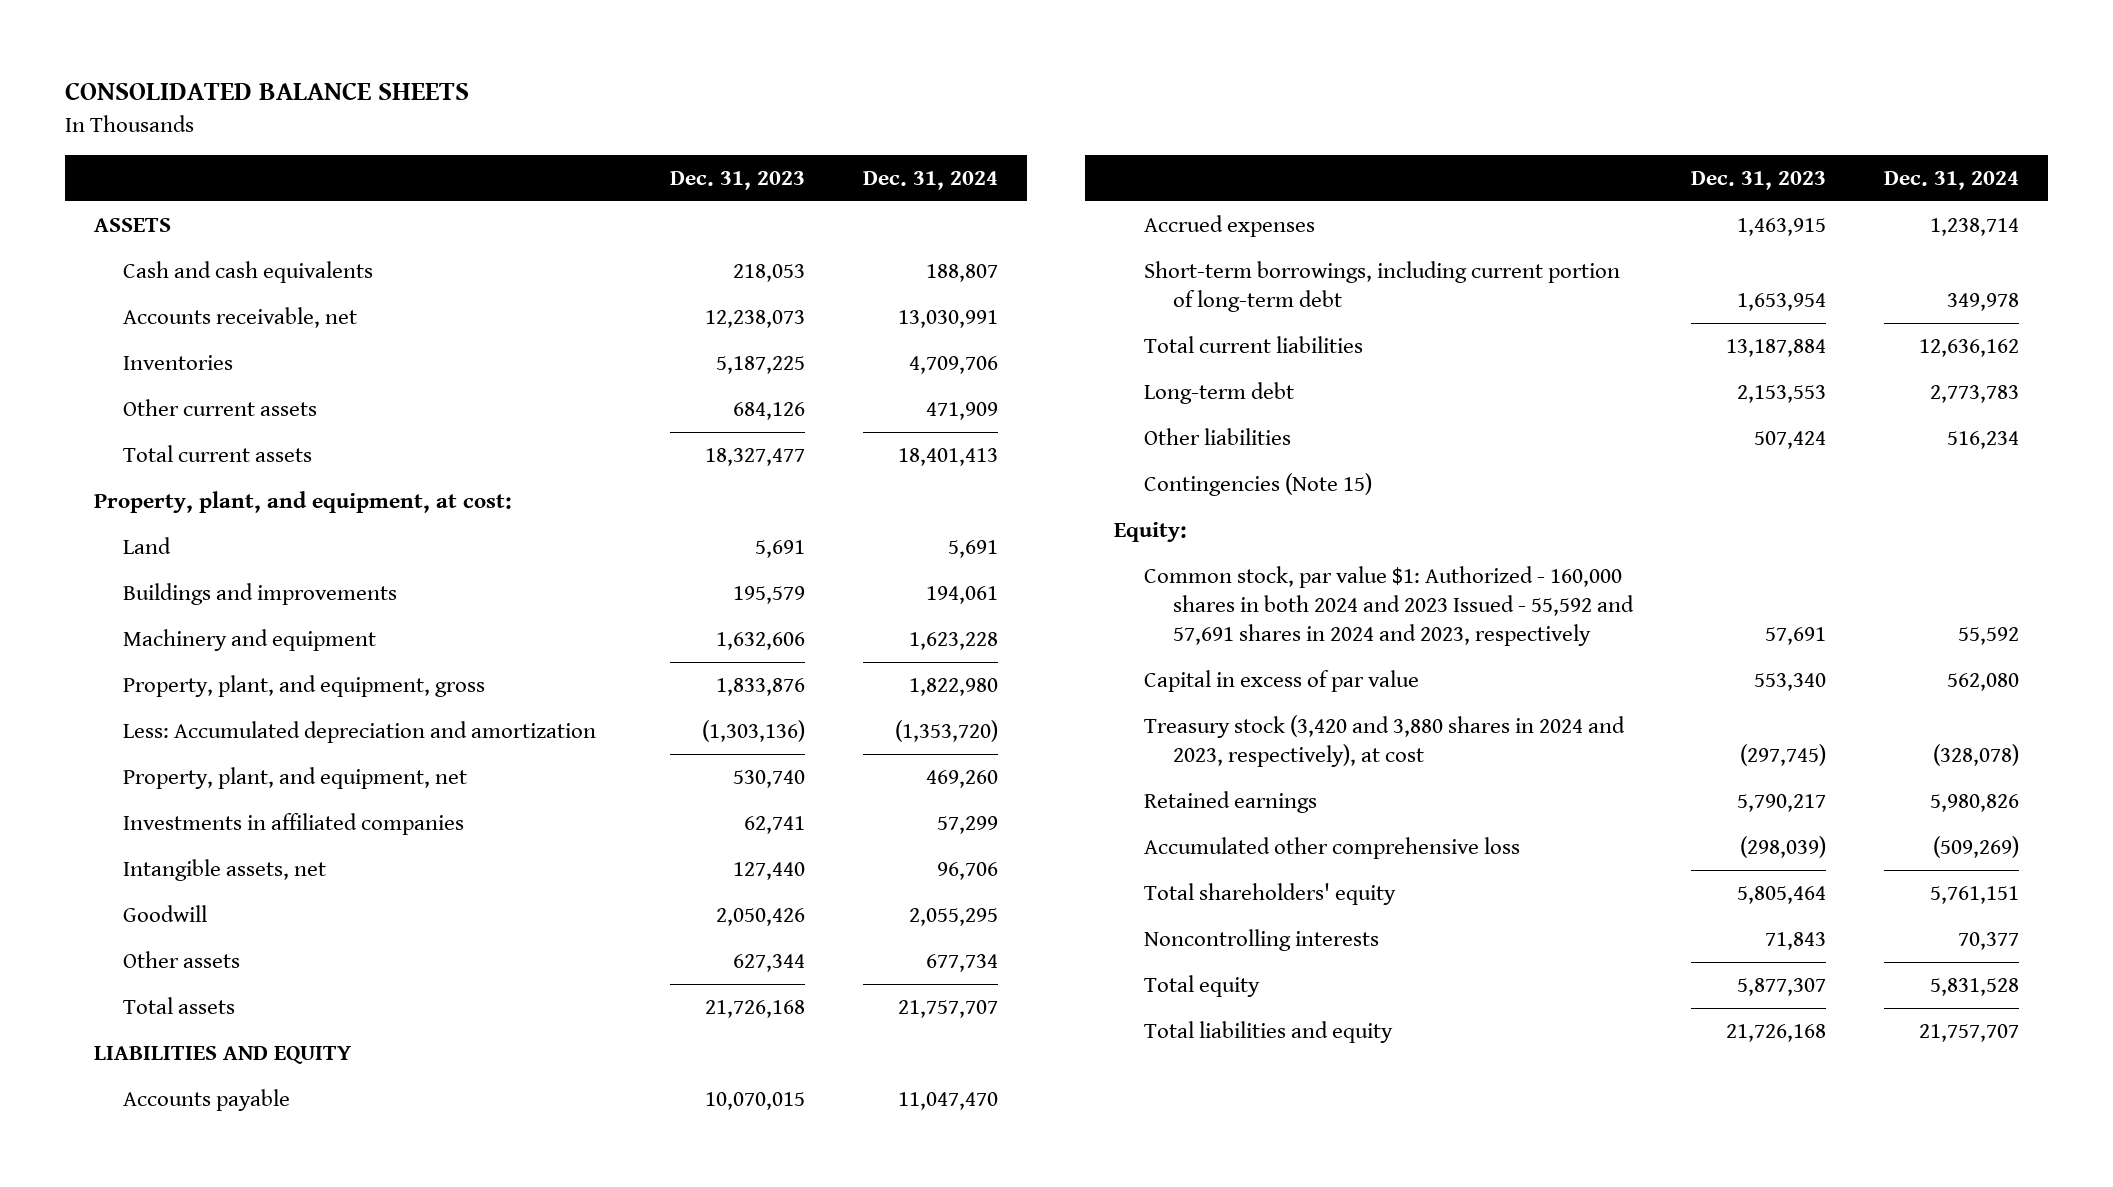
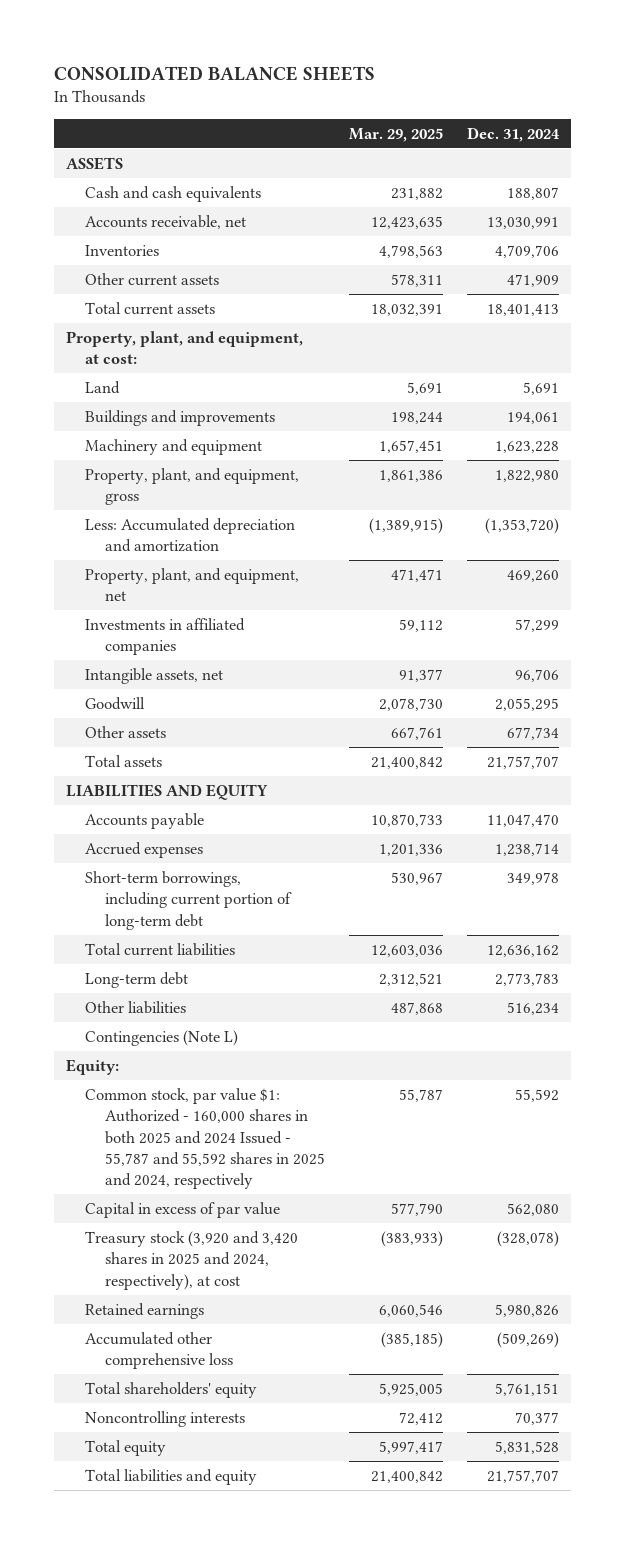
[670,171,806,191] Dec. 31, 2023 -> none
none -> [348,127,443,142] Mar. 29, 2025
[1143,473,1372,497] Contingencies (Note 15) -> [85,1029,239,1046] Contingencies (Note L)
[1143,566,1634,647] Common stock, par value $1: Authorized - 160,000 shares in both 2024 and 2023 Issued - 55,592 and 57,691 shares in 2024 and 2023, respectively -> [85,1087,325,1190] Common stock, par value $1: Authorized - 160,000 shares in both 2025 and 2024 Issued - 55,787 and 55,592 shares in 2025 and 2024, respectively
[1143,715,1625,768] Treasury stock (3,420 and 3,880 shares in 2024 and 2023, respectively), at cost -> [85,1230,299,1290] Treasury stock (3,920 and 3,420 shares in 2025 and 2024, respectively), at cost

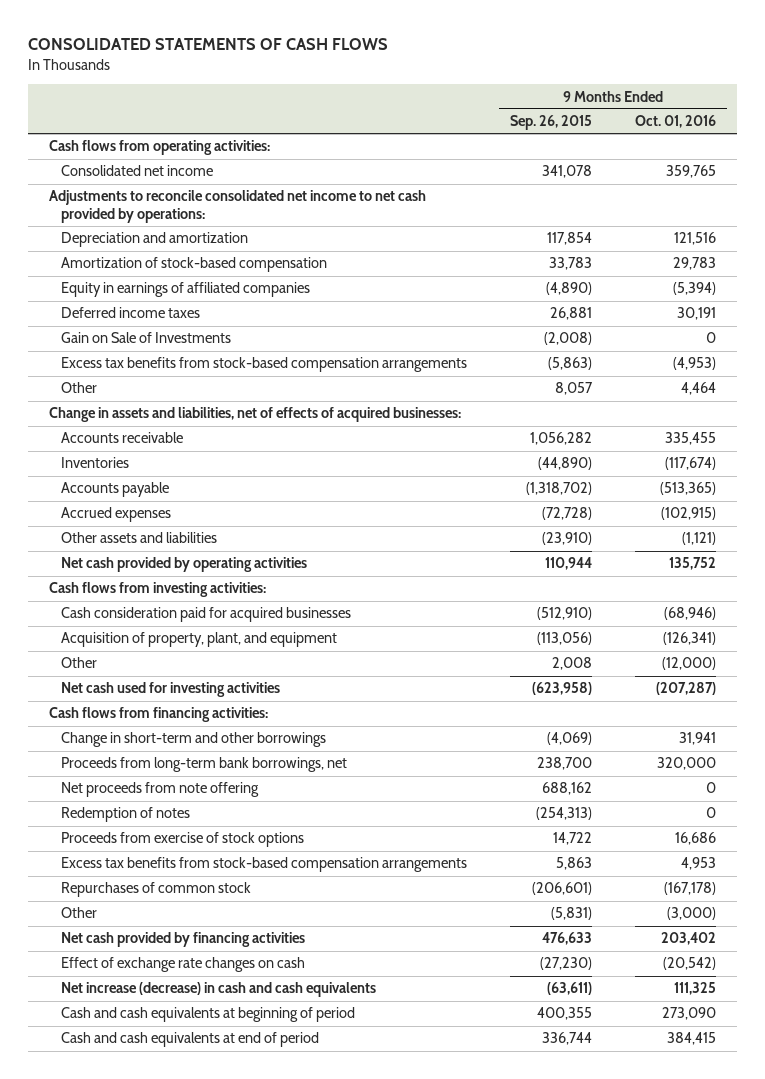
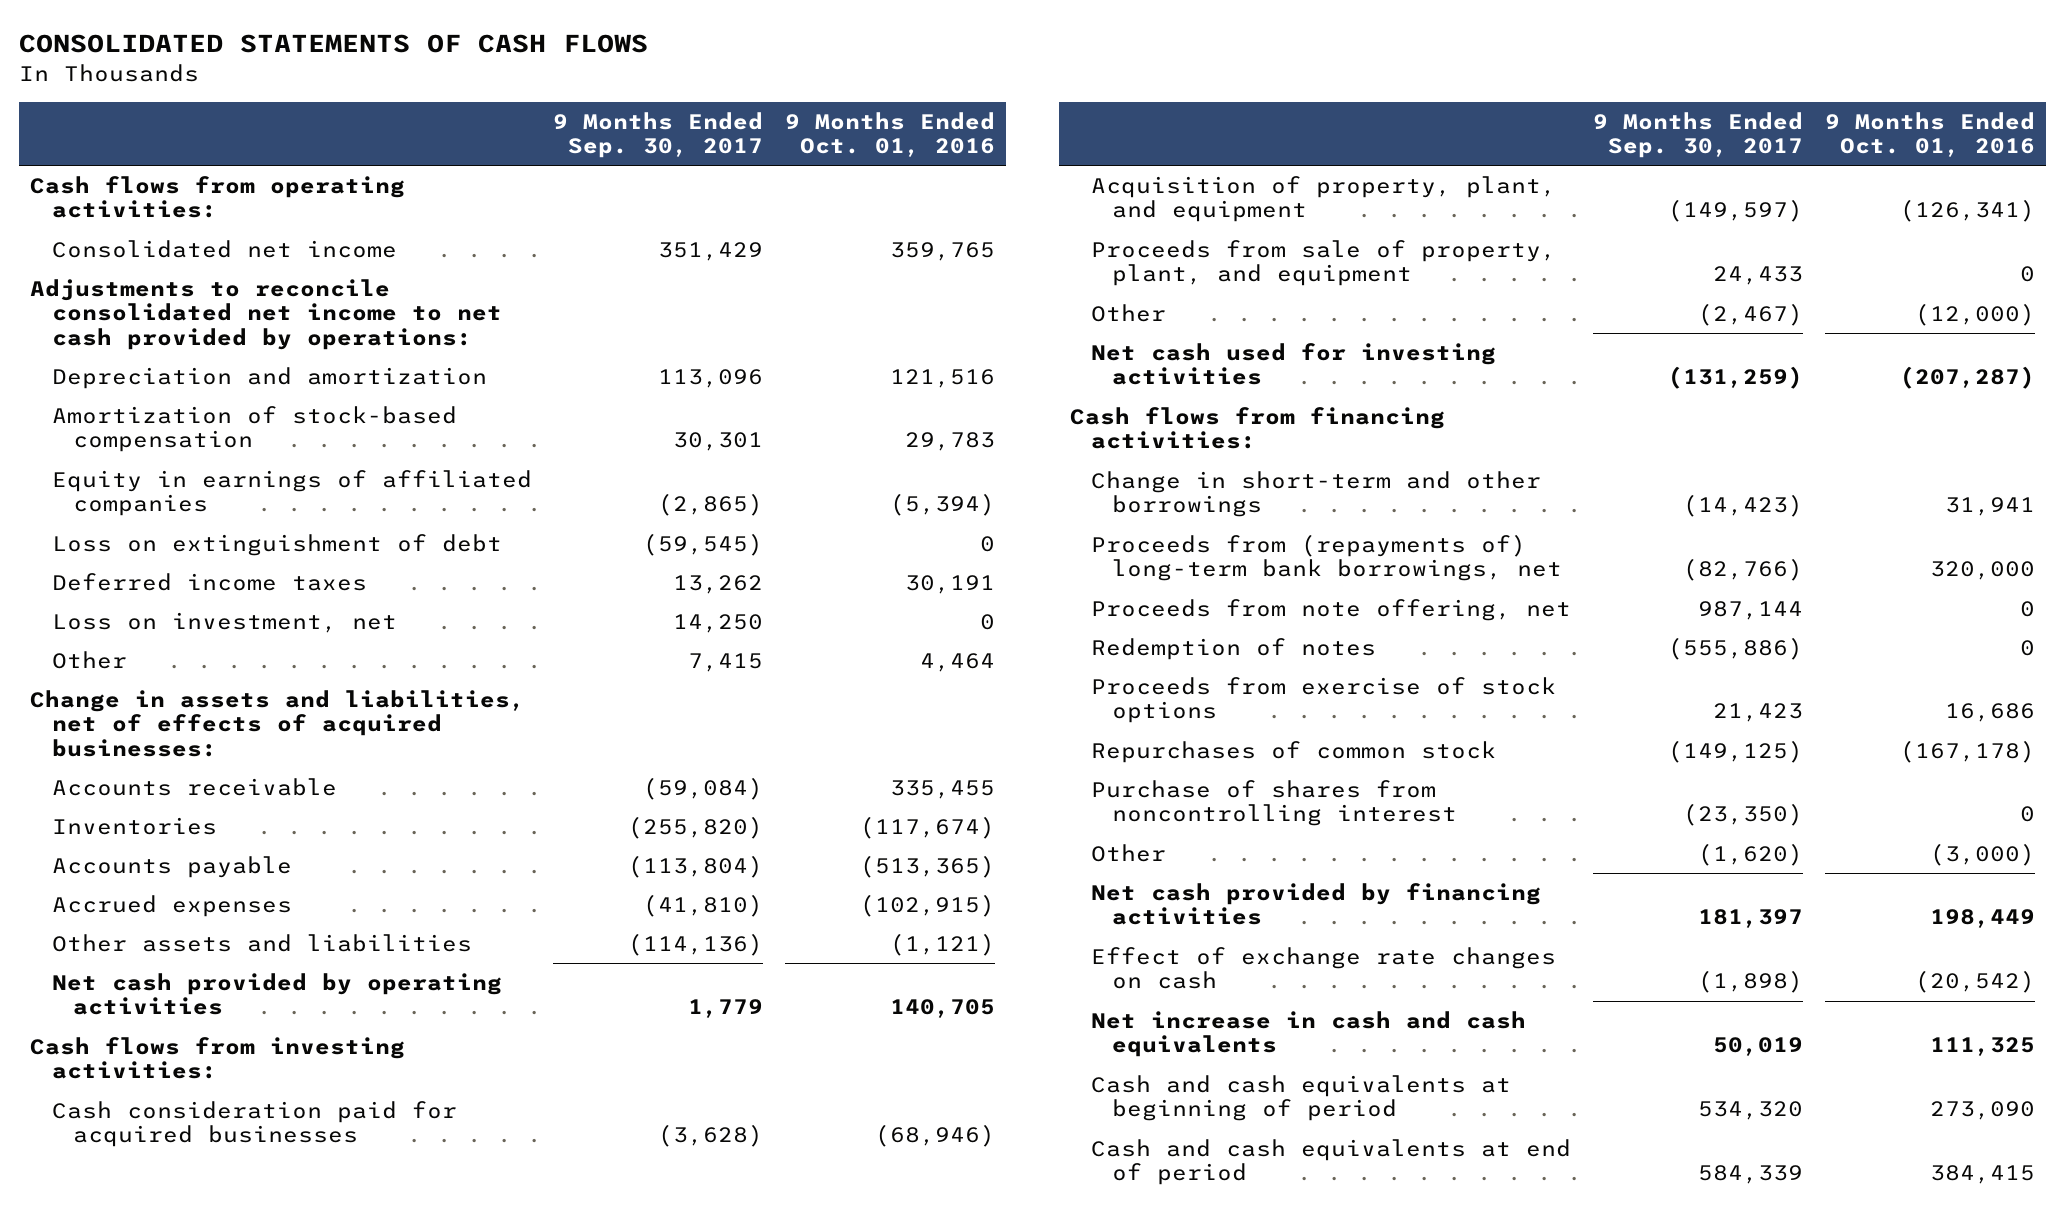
[509,115,592,131] Sep. 26, 2015 -> none
none -> [553,111,764,159] 9 Months Ended Sep. 30, 2017
none -> [51,533,502,556] Loss on extinguishment of debt
[60,332,231,344] Gain on Sale of Investments -> none
[60,357,467,373] Excess tax benefits from stock-based compensation arrangements -> none
none -> [51,611,397,633] Loss on investment, net
[668,557,716,571] 135,752 -> [890,999,996,1019] 140,705
none -> [1091,239,1557,287] Proceeds from sale of property, plant, and equipment
[60,757,347,773] Proceeds from long-term bank borrowings, net -> [1091,533,1563,582] Proceeds from (repayments of) long-term bank borrowings, net
[60,782,259,798] Net proceeds from note offering -> [1091,598,1572,621] Proceeds from note offering, net
[60,857,467,873] Excess tax benefits from stock-based compensation arrangements -> none
none -> [1091,779,1458,827] Purchase of shares from noncontrolling interest
[660,932,716,946] 203,402 -> [1930,909,2036,929] 198,449
[60,982,376,998] Net increase (decrease) in cash and cash equivalents -> [1091,1010,1527,1058] Net increase in cash and cash equivalents

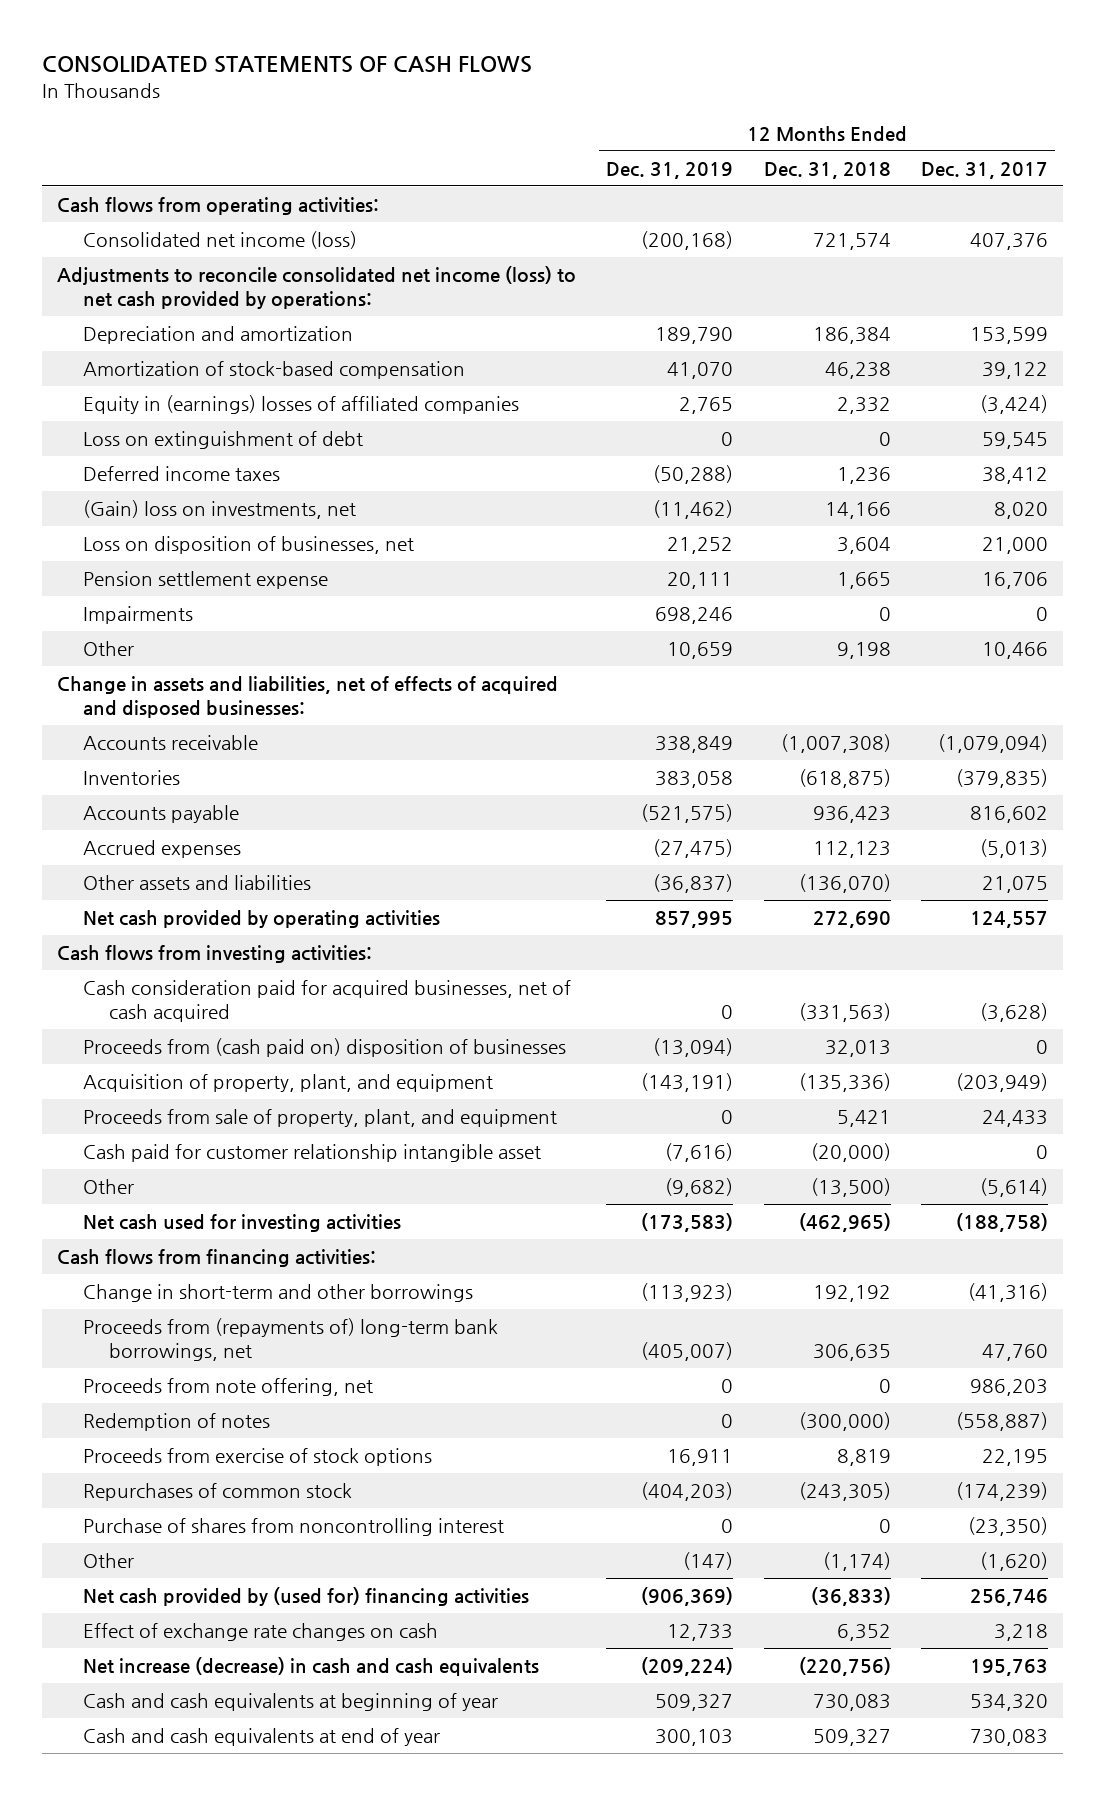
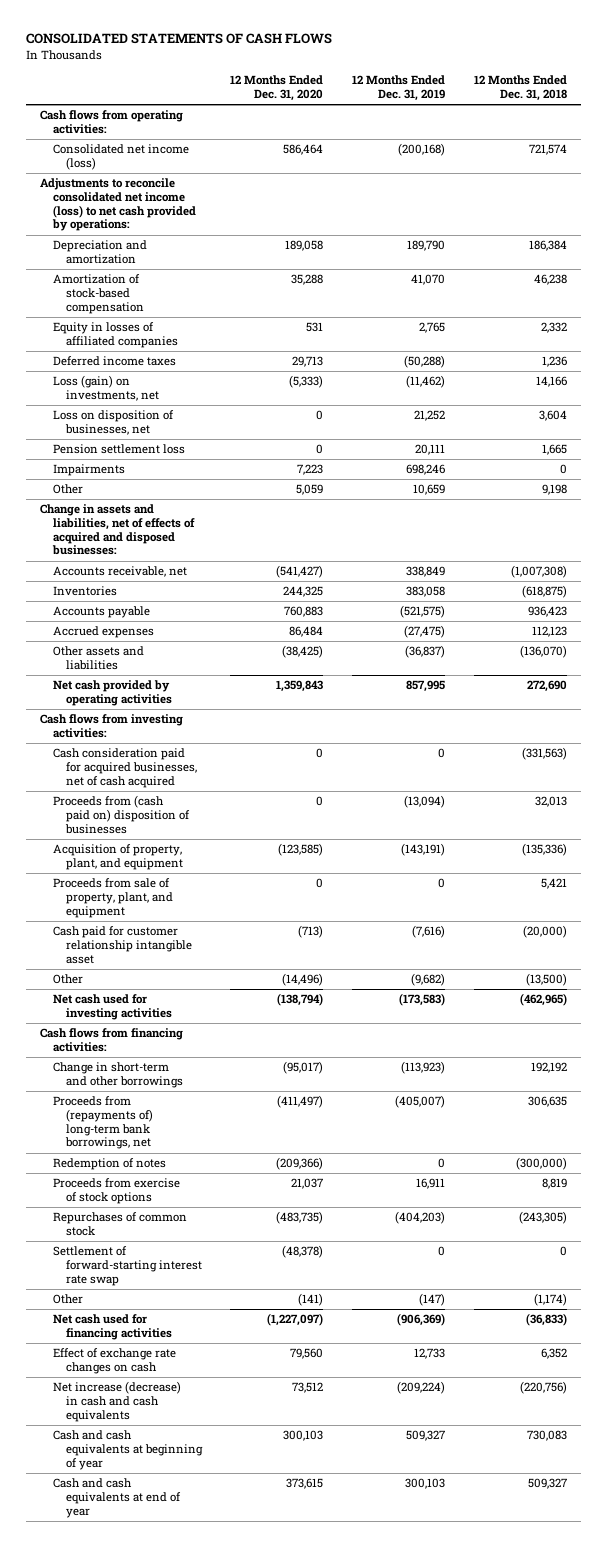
[920,161,1048,179] Dec. 31, 2017 -> none
none -> [230,75,324,101] 12 Months Ended Dec. 31, 2020
[82,431,363,450] Loss on extinguishment of debt -> none
[82,395,519,415] Equity in (earnings) losses of affiliated companies -> [53,322,178,348] Equity in losses of affiliated companies
[82,500,356,520] (Gain) loss on investments, net -> [53,375,159,401] Loss (gain) on investments, net
[82,571,328,590] Pension settlement expense -> [53,444,186,455] Pension settlement loss
[82,735,258,751] Accounts receivable -> [53,566,188,578] Accounts receivable, net
[82,1378,373,1397] Proceeds from note offering, net -> none
[82,1518,504,1537] Purchase of shares from noncontrolling interest -> none
none -> [53,1246,202,1286] Settlement of forward-starting interest rate swap
[82,1587,529,1607] Net cash provided by (used for) financing activities -> [53,1314,172,1340] Net cash used for financing activities

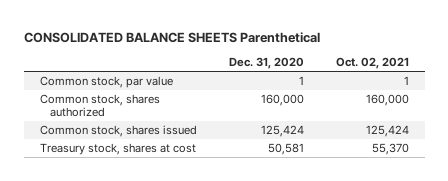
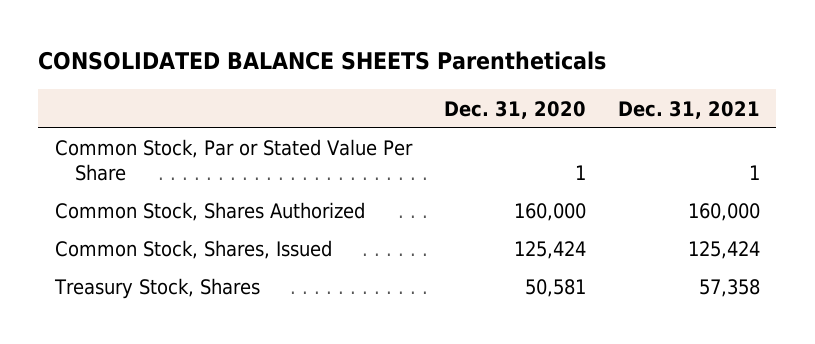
[23,31,320,43] CONSOLIDATED BALANCE SHEETS Parenthetical -> [38,51,607,71] CONSOLIDATED BALANCE SHEETS Parentheticals
[335,57,409,70] Oct. 02, 2021 -> none
none -> [618,100,761,119] Dec. 31, 2021
[39,76,173,89] Common stock, par value -> [54,139,413,181] Common Stock, Par or Stated Value Per Share
[39,94,160,118] Common stock, shares authorized -> [54,202,365,222] Common Stock, Shares Authorized
[39,125,197,138] Common stock, shares issued -> [54,240,332,260] Common Stock, Shares, Issued
[39,143,196,156] Treasury stock, shares at cost -> [53,278,260,300] Treasury Stock, Shares

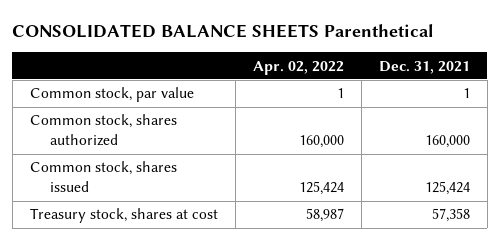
[38,51,607,71] CONSOLIDATED BALANCE SHEETS Parentheticals -> [12,23,434,38] CONSOLIDATED BALANCE SHEETS Parenthetical
[443,100,586,119] Dec. 31, 2020 -> none
none -> [252,60,344,75] Apr. 02, 2022
[54,139,413,181] Common Stock, Par or Stated Value Per Share -> [29,87,194,103] Common stock, par value
[54,202,365,222] Common Stock, Shares Authorized -> [29,114,177,147] Common stock, shares authorized
[54,240,332,260] Common Stock, Shares, Issued -> [29,161,177,193] Common stock, shares issued
[53,278,260,300] Treasury Stock, Shares -> [29,208,218,224] Treasury stock, shares at cost

